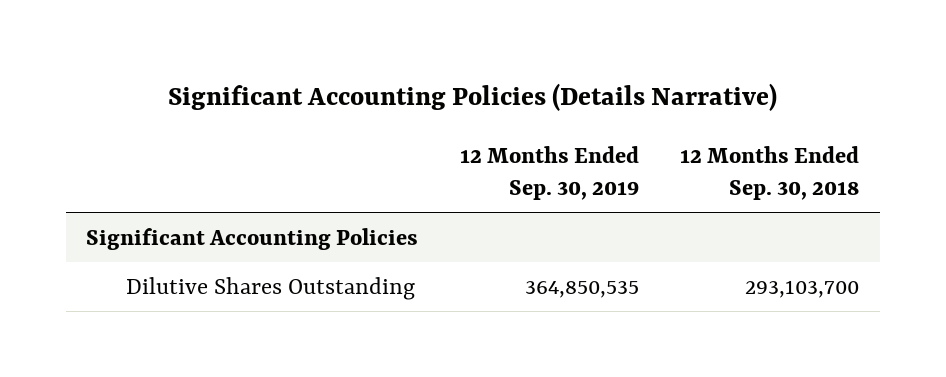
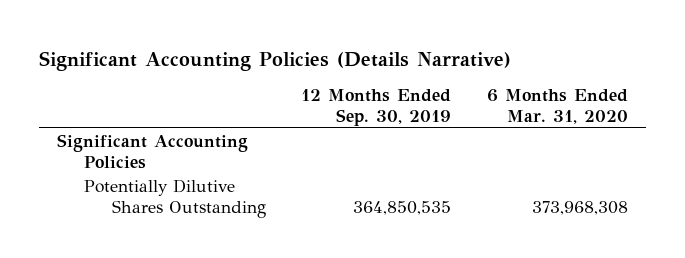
[680,145,860,200] 12 Months Ended Sep. 30, 2018 -> none
none -> [487,89,629,124] 6 Months Ended Mar. 31, 2020
[126,276,416,300] Dilutive Shares Outstanding -> [84,179,266,218] Potentially Dilutive Shares Outstanding

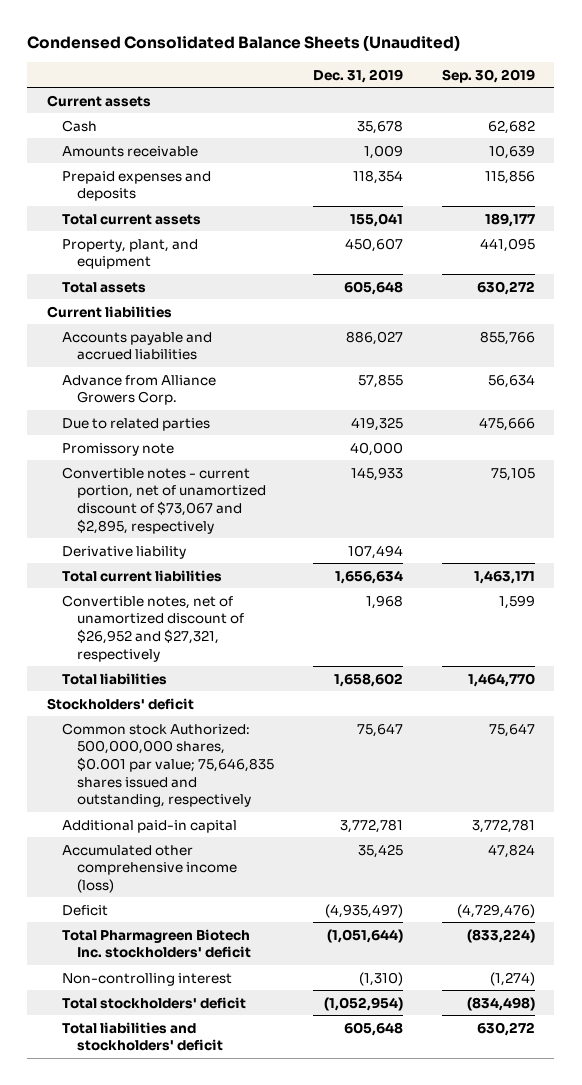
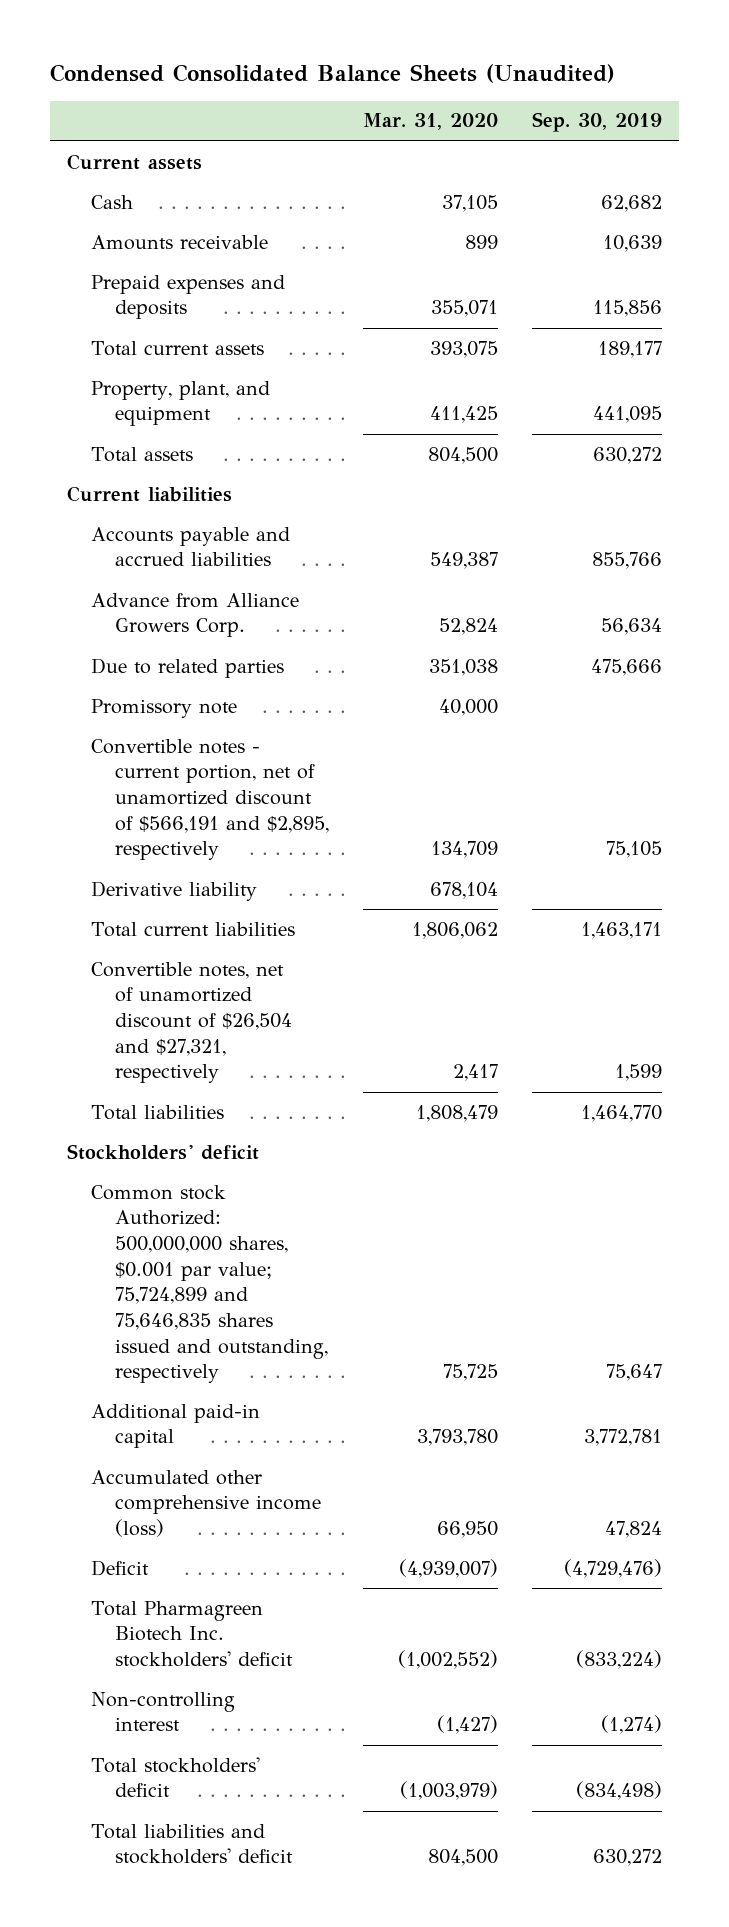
[312,68,403,83] Dec. 31, 2019 -> none
none -> [363,113,499,131] Mar. 31, 2020
[61,466,266,534] Convertible notes - current portion, net of unamortized discount of $73,067 and $2,895, respectively -> [91,738,330,861] Convertible notes - current portion, net of unamortized discount of $566,191 and $2,895, respectively
[61,594,244,662] Convertible notes, net of unamortized discount of $26,952 and $27,321, respectively -> [91,961,293,1084] Convertible notes, net of unamortized discount of $26,504 and $27,321, respectively
[61,722,274,808] Common stock Authorized: 500,000,000 shares, $0.001 par value; 75,646,835 shares issued and outstanding, respectively -> [91,1184,329,1384] Common stock Authorized: 500,000,000 shares, $0.001 par value; 75,724,899 and 75,646,835 shares issued and outstanding, respectively

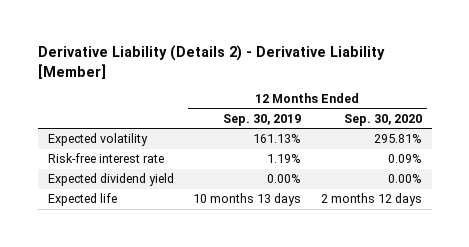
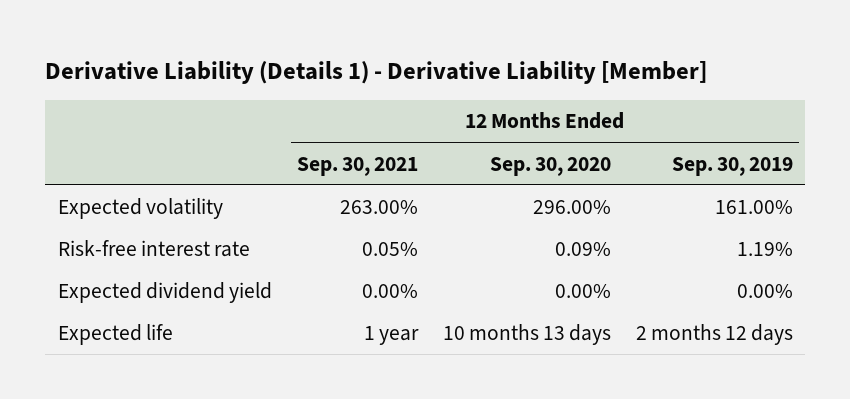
[37,45,385,79] Derivative Liability (Details 2) - Derivative Liability [Member] -> [45,60,708,84] Derivative Liability (Details 1) - Derivative Liability [Member]
none -> [296,156,418,176] Sep. 30, 2021
[253,134,302,144] 161.13% -> [714,200,793,215] 161.00%
[373,134,422,144] 295.81% -> [532,200,611,215] 296.00%
[193,193,302,207] 10 months 13 days -> [635,324,793,346] 2 months 12 days
[320,193,422,207] 2 months 12 days -> [442,324,611,346] 10 months 13 days

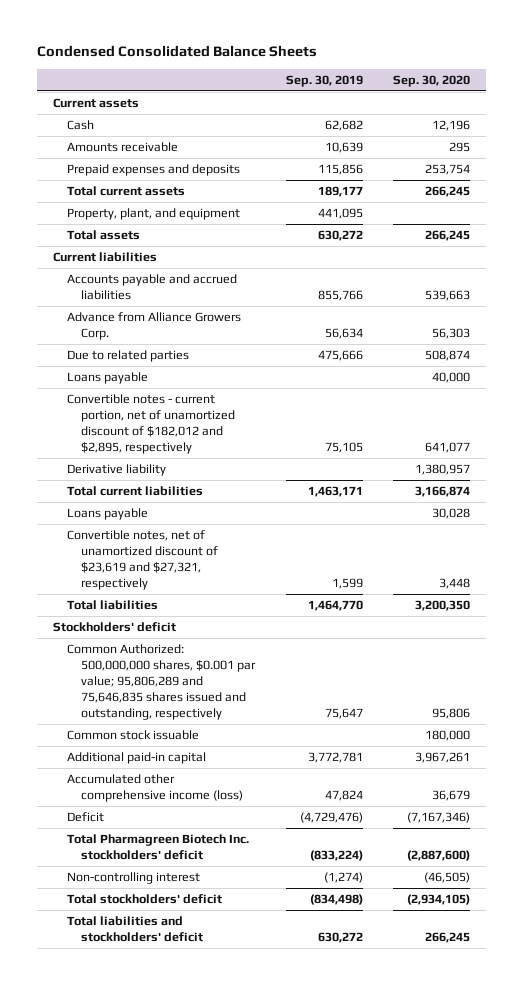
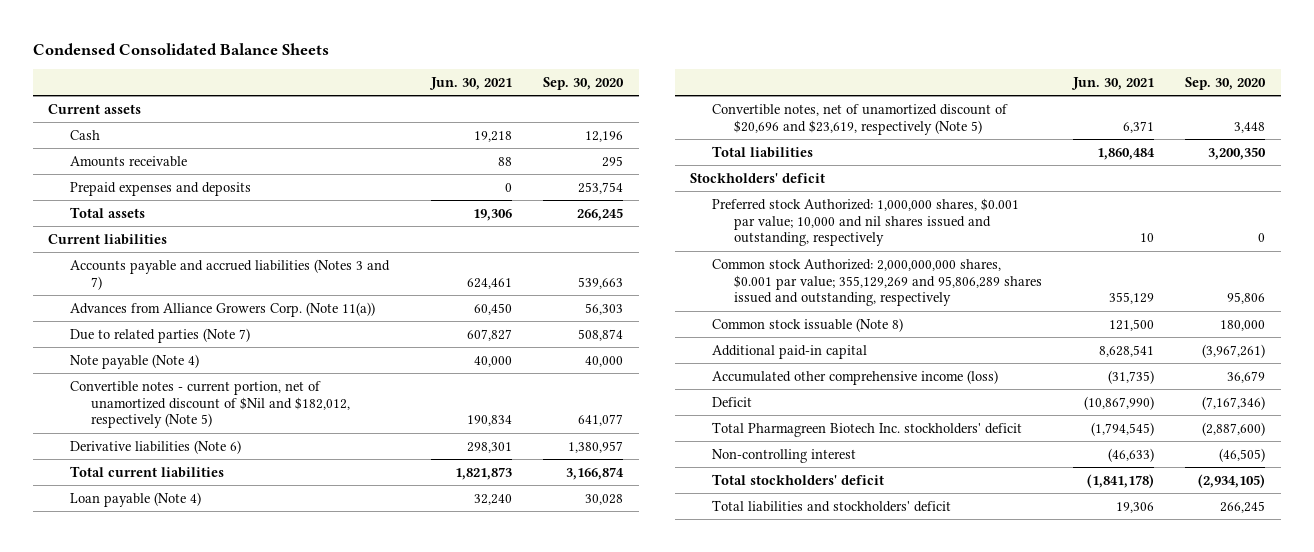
[285,74,363,87] Sep. 30, 2019 -> none
none -> [428,76,512,90] Jun. 30, 2021
[66,185,185,196] Total current assets -> none
[66,207,240,220] Property, plant, and equipment -> none
[66,371,148,384] Loans payable -> none
[66,273,237,300] Accounts payable and accrued liabilities -> [69,258,390,290] Accounts payable and accrued liabilities (Notes 3 and 7)
[66,311,241,340] Advance from Alliance Growers Corp. -> [69,301,375,317] Advances from Alliance Growers Corp. (Note 11(a))
[66,349,189,362] Due to related parties -> [69,327,250,343] Due to related parties (Note 7)
none -> [69,353,199,369] Note payable (Note 4)
[66,393,235,454] Convertible notes - current portion, net of unamortized discount of $182,012 and $2,895, respectively -> [69,380,351,429] Convertible notes - current portion, net of unamortized discount of $Nil and $182,012, respectively (Note 5)
[66,463,166,476] Derivative liability -> [69,439,241,454] Derivative liabilities (Note 6)
[66,507,148,520] Loans payable -> [69,491,201,507] Loan payable (Note 4)
[66,529,218,590] Convertible notes, net of unamortized discount of $23,619 and $27,321, respectively -> [711,103,1008,135] Convertible notes, net of unamortized discount of $20,696 and $23,619, respectively (Note 5)
none -> [711,197,1019,247] Preferred stock Authorized: 1,000,000 shares, $0.001 par value; 10,000 and nil shares issued and outstanding, respectively
[66,643,256,720] Common Authorized: 500,000,000 shares, $0.001 par value; 95,806,289 and 75,646,835 shares issued and outstanding, respectively -> [711,258,1042,307] Common stock Authorized: 2,000,000,000 shares, $0.001 par value; 355,129,269 and 95,806,289 shares issued and outstanding, respectively
[66,729,199,740] Common stock issuable -> [711,317,903,332] Common stock issuable (Note 8)
[415,751,471,763] 3,967,261 -> [1202,343,1266,358] (3,967,261)

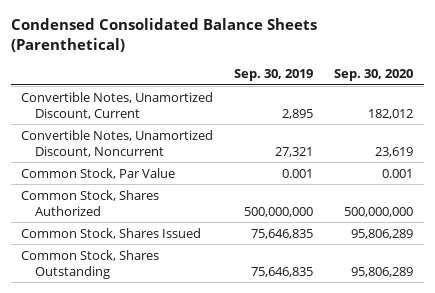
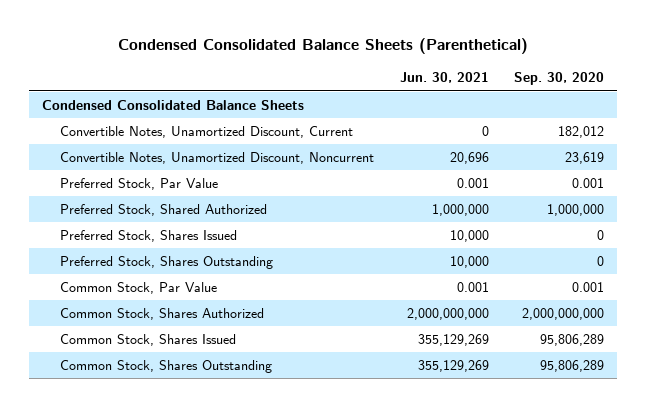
[234,69,314,82] Sep. 30, 2019 -> none
none -> [399,72,489,84] Jun. 30, 2021
none -> [41,100,304,111] Condensed Consolidated Balance Sheets
none -> [60,178,219,191] Preferred Stock, Par Value
none -> [60,204,268,217] Preferred Stock, Shared Authorized
none -> [60,230,238,243] Preferred Stock, Shares Issued
none -> [60,256,274,270] Preferred Stock, Shares Outstanding
[344,206,414,217] 500,000,000 -> [522,308,605,321] 2,000,000,000

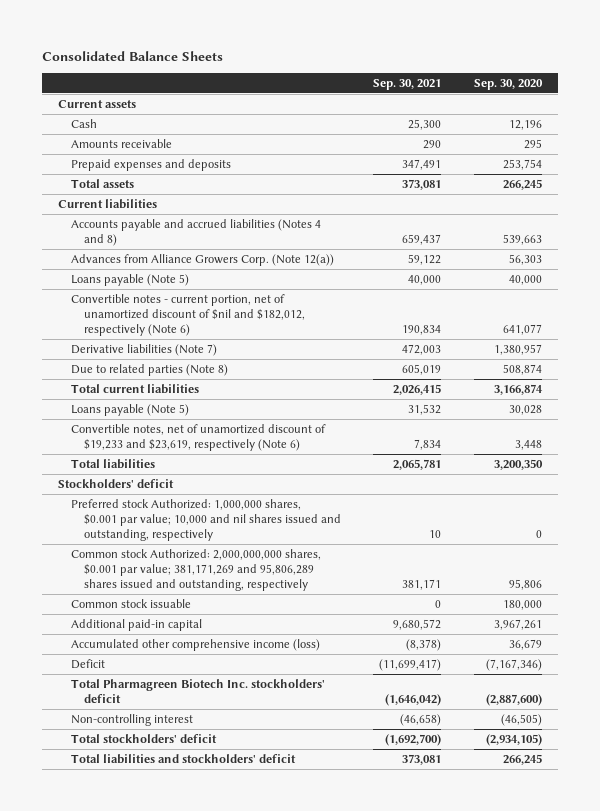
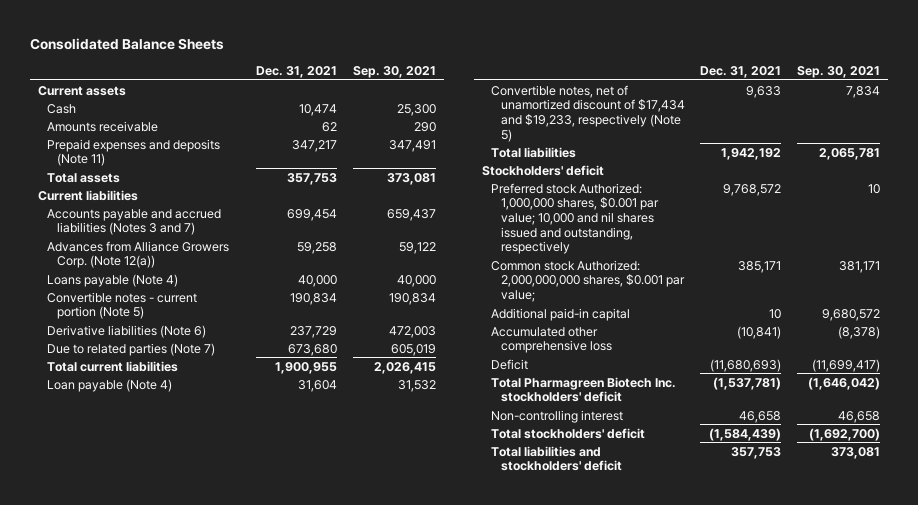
[474,78,544,90] Sep. 30, 2020 -> none
none -> [256,66,338,79] Dec. 31, 2021
[70,158,231,171] Prepaid expenses and deposits -> [47,138,221,167] Prepaid expenses and deposits (Note 11)
[70,218,321,247] Accounts payable and accrued liabilities (Notes 4 and 8) -> [47,208,222,236] Accounts payable and accrued liabilities (Notes 3 and 7)
[70,273,189,286] Loans payable (Note 5) -> [47,273,179,287] Loans payable (Note 4)
[70,293,305,337] Convertible notes - current portion, net of unamortized discount of $nil and $182,012, respectively (Note 6) -> [47,291,198,320] Convertible notes - current portion (Note 5)
[70,343,217,356] Derivative liabilities (Note 7) -> [47,324,207,338] Derivative liabilities (Note 6)
[70,363,228,376] Due to related parties (Note 8) -> [47,342,216,356] Due to related parties (Note 7)
[70,403,189,416] Loans payable (Note 5) -> [47,378,173,392] Loan payable (Note 4)
[70,423,326,452] Convertible notes, net of unamortized discount of $19,233 and $23,619, respectively (Note 6) -> [491,84,685,142] Convertible notes, net of unamortized discount of $17,434 and $19,233, respectively (Note 5)
[70,598,191,608] Common stock issuable -> none
[70,548,321,592] Common stock Authorized: 2,000,000,000 shares, $0.001 par value; 381,171,269 and 95,806,289 shares issued and outstanding, respectively -> [491,259,685,302] Common stock Authorized: 2,000,000,000 shares, $0.001 par value;
[70,638,320,651] Accumulated other comprehensive income (loss) -> [491,326,612,354] Accumulated other comprehensive loss
[400,713,442,726] (46,658) -> [837,410,880,423] 46,658

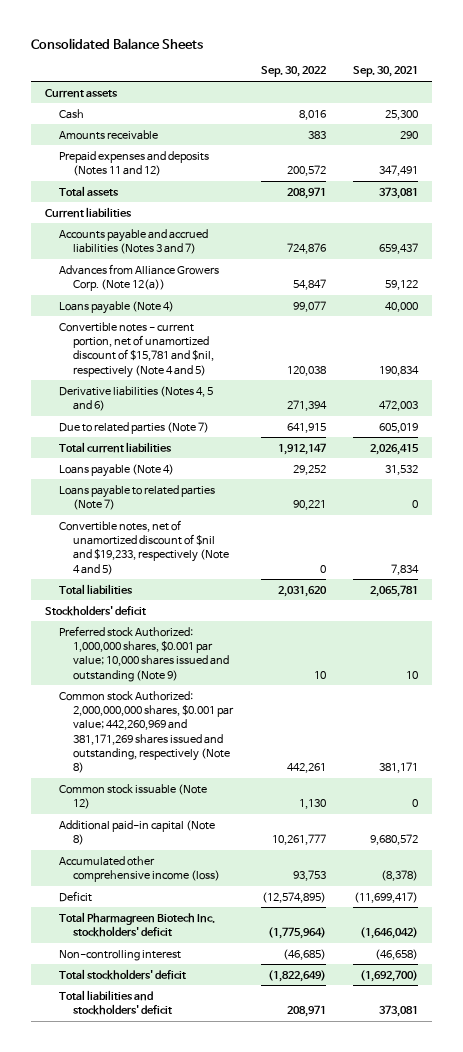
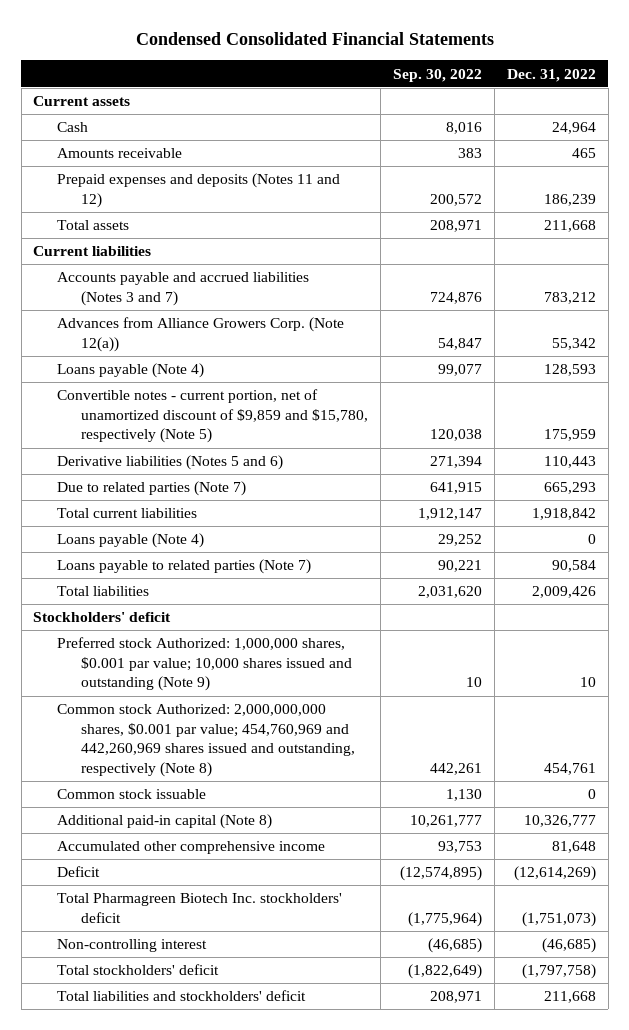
[31,37,204,49] Consolidated Balance Sheets -> [135,32,494,46] Condensed Consolidated Financial Statements
[353,66,419,78] Sep. 30, 2021 -> none
none -> [506,68,596,82] Dec. 31, 2022
[59,321,215,378] Convertible notes - current portion, net of unamortized discount of $15,781 and $nil, respectively (Note 4 and 5) -> [57,389,369,444] Convertible notes - current portion, net of unamortized discount of $9,859 and $15,780, respectively (Note 5)
[59,385,214,412] Derivative liabilities (Notes 4, 5 and 6) -> [57,455,284,471] Derivative liabilities (Notes 5 and 6)
[59,519,230,575] Convertible notes, net of unamortized discount of $nil and $19,233, respectively (Note 4 and 5) -> none
[59,690,235,774] Common stock Authorized: 2,000,000,000 shares, $0.001 par value; 442,260,969 and 381,171,269 shares issued and outstanding, respectively (Note 8) -> [57,704,356,778] Common stock Authorized: 2,000,000,000 shares, $0.001 par value; 454,760,969 and 442,260,969 shares issued and outstanding, respectively (Note 8)
[59,783,208,810] Common stock issuable (Note 12) -> [57,789,207,800] Common stock issuable
[59,855,221,883] Accumulated other comprehensive income (loss) -> [57,841,326,855] Accumulated other comprehensive income

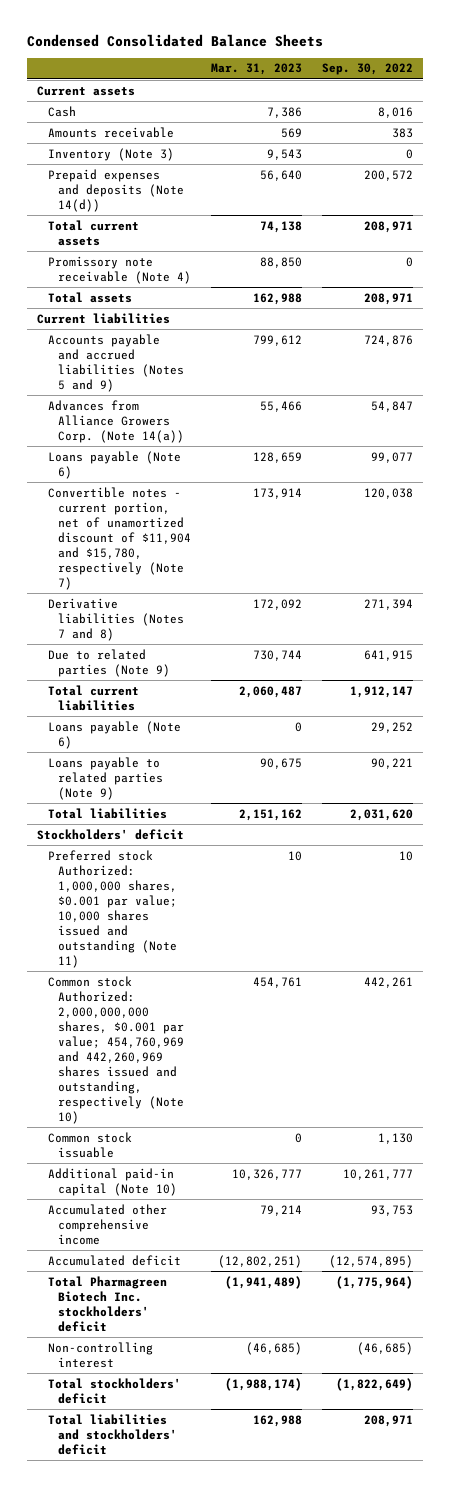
[135,32,494,46] Condensed Consolidated Financial Statements -> [26,33,323,47] Condensed Consolidated Balance Sheets
[506,68,596,82] Dec. 31, 2022 -> none
none -> [211,63,303,76] Mar. 31, 2023
none -> [47,147,174,161] Inventory (Note 3)
[57,173,341,208] Prepaid expenses and deposits (Notes 11 and 12) -> [47,168,185,212] Prepaid expenses and deposits (Note 14(d))
none -> [47,219,139,246] Total current assets
none -> [47,255,192,284] Promissory note receivable (Note 4)
[57,272,310,306] Accounts payable and accrued liabilities (Notes 3 and 7) -> [47,333,185,392] Accounts payable and accrued liabilities (Notes 5 and 9)
[57,317,345,352] Advances from Alliance Growers Corp. (Note 12(a)) -> [47,399,185,443] Advances from Alliance Growers Corp. (Note 14(a))
[57,363,205,379] Loans payable (Note 4) -> [47,450,181,479] Loans payable (Note 6)
[57,389,369,444] Convertible notes - current portion, net of unamortized discount of $9,859 and $15,780, respectively (Note 5) -> [47,486,192,590] Convertible notes - current portion, net of unamortized discount of $11,904 and $15,780, respectively (Note 7)
[57,455,284,471] Derivative liabilities (Notes 5 and 6) -> [47,597,185,641] Derivative liabilities (Notes 7 and 8)
[57,481,247,497] Due to related parties (Note 7) -> [47,648,171,677] Due to related parties (Note 9)
[57,533,205,549] Loans payable (Note 4) -> [47,720,181,749] Loans payable (Note 6)
[57,559,312,575] Loans payable to related parties (Note 7) -> [47,756,164,800] Loans payable to related parties (Note 9)
[57,637,353,692] Preferred stock Authorized: 1,000,000 shares, $0.001 par value; 10,000 shares issued and outstanding (Note 9) -> [47,849,178,968] Preferred stock Authorized: 1,000,000 shares, $0.001 par value; 10,000 shares issued and outstanding (Note 11)
[57,704,356,778] Common stock Authorized: 2,000,000,000 shares, $0.001 par value; 454,760,969 and 442,260,969 shares issued and outstanding, respectively (Note 8) -> [47,975,185,1124] Common stock Authorized: 2,000,000,000 shares, $0.001 par value; 454,760,969 and 442,260,969 shares issued and outstanding, respectively (Note 10)
[57,814,273,830] Additional paid-in capital (Note 8) -> [47,1167,178,1196] Additional paid-in capital (Note 10)
[57,866,101,878] Deficit -> [47,1254,181,1266] Accumulated deficit

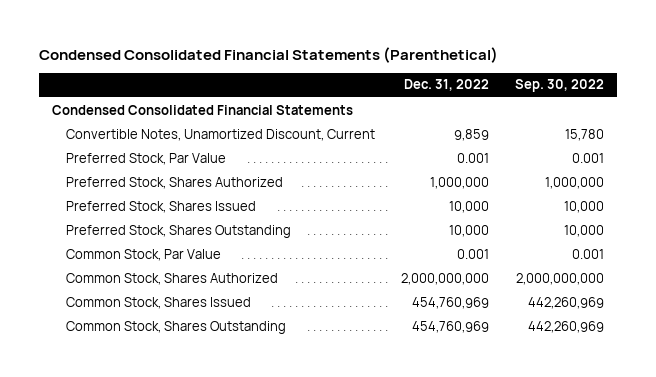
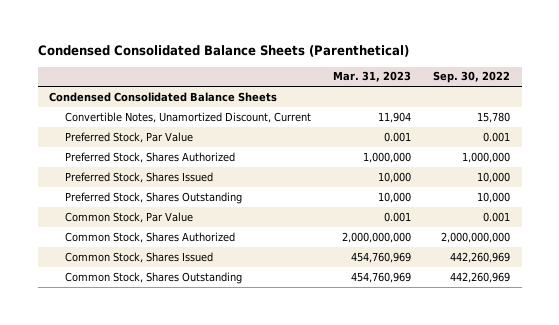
[39,46,499,63] Condensed Consolidated Financial Statements (Parenthetical) -> [37,45,409,58] Condensed Consolidated Balance Sheets (Parenthetical)
[403,79,489,92] Dec. 31, 2022 -> none
none -> [332,71,411,83] Mar. 31, 2023
[52,104,354,115] Condensed Consolidated Financial Statements -> [49,91,278,102] Condensed Consolidated Balance Sheets

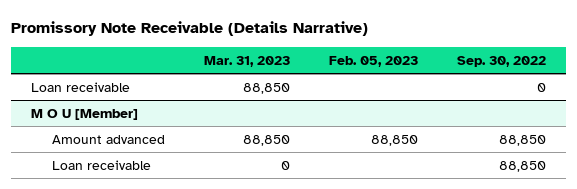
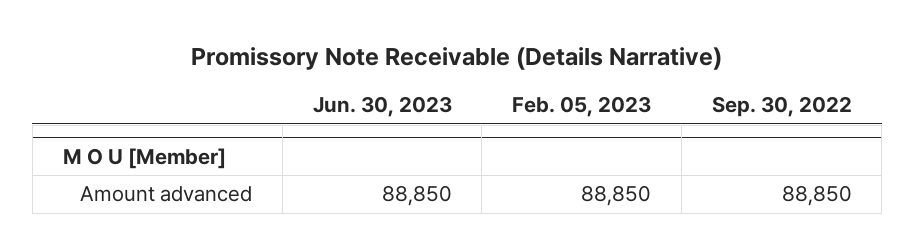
[204,55,291,67] Mar. 31, 2023 -> none
none -> [312,96,452,118] Jun. 30, 2023
[30,81,130,92] Loan receivable -> none
[51,159,151,170] Loan receivable -> none

